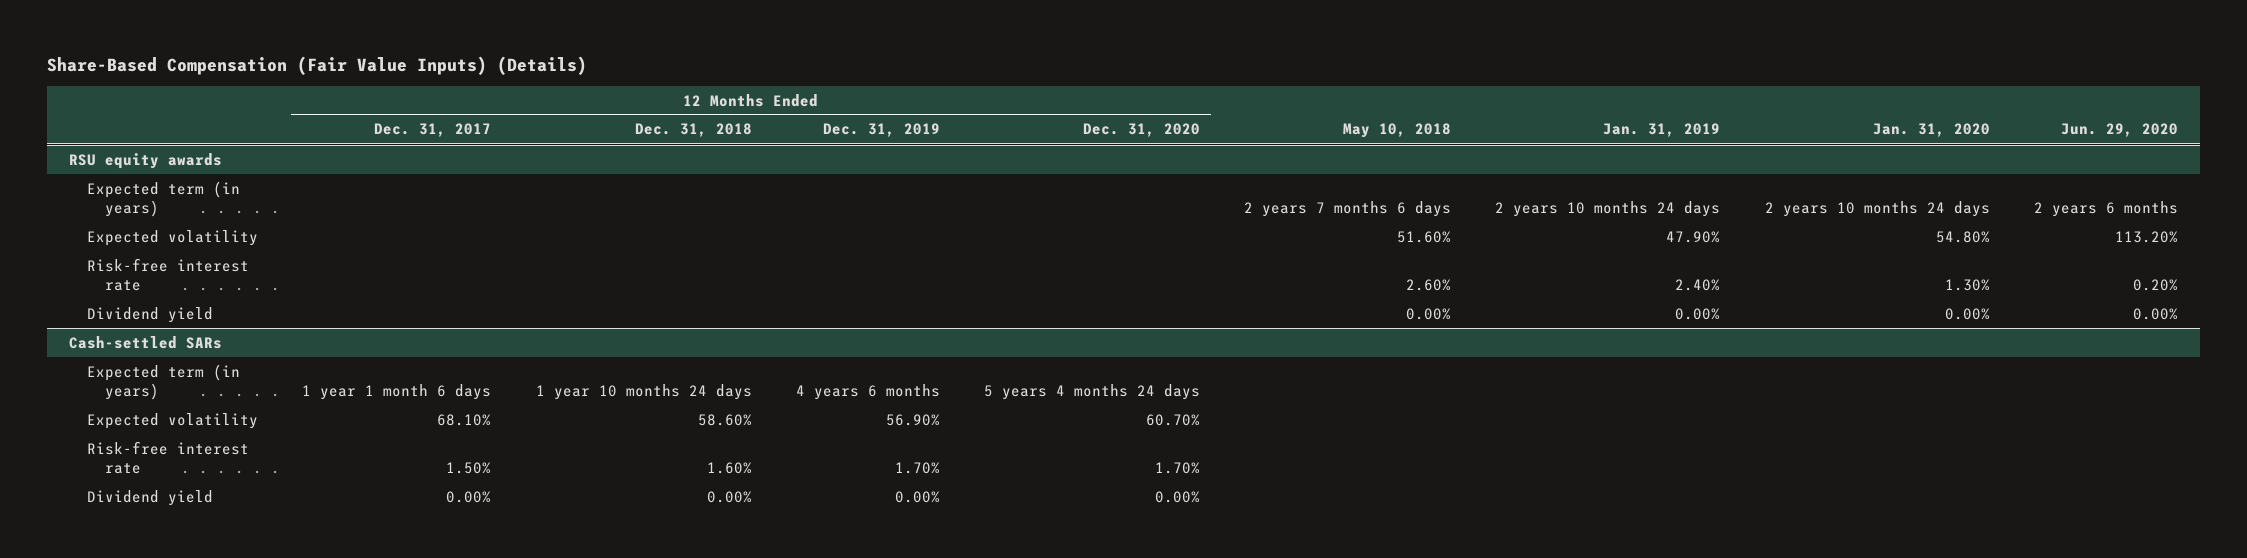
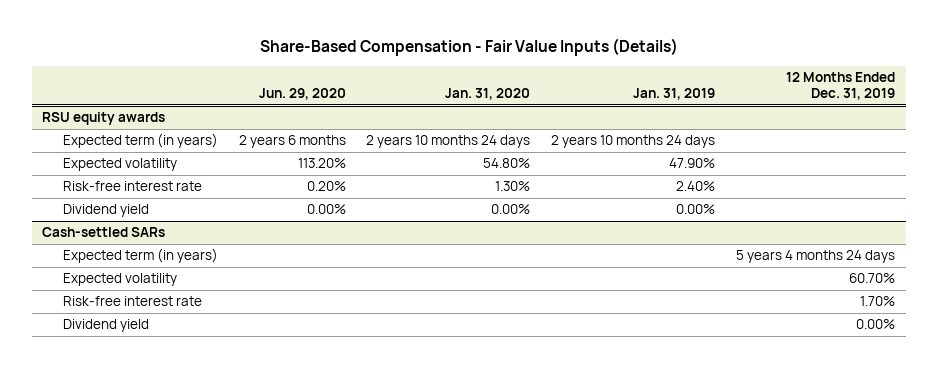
[47,55,588,75] Share-Based Compensation (Fair Value Inputs) (Details) -> [259,38,678,57] Share-Based Compensation - Fair Value Inputs (Details)
[374,123,492,138] Dec. 31, 2017 -> none
[634,123,752,138] Dec. 31, 2018 -> none
[1082,123,1200,138] Dec. 31, 2020 -> none
[1343,123,1452,139] May 10, 2018 -> none
[795,384,940,401] 4 years 6 months -> [736,250,896,264] 5 years 4 months 24 days
[885,413,940,426] 56.90% -> [849,273,896,284] 60.70%

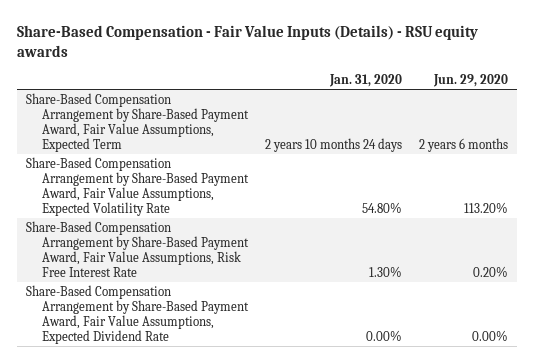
[259,38,678,57] Share-Based Compensation - Fair Value Inputs (Details) -> [16,24,478,57] Share-Based Compensation - Fair Value Inputs (Details) - RSU equity awards
[633,88,716,101] Jan. 31, 2019 -> none
[786,71,896,101] 12 Months Ended Dec. 31, 2019 -> none
[42,112,166,126] RSU equity awards -> none
[62,133,218,149] Expected term (in years) -> none
[62,158,177,172] Expected volatility -> none
[62,181,202,192] Risk-free interest rate -> none
[62,204,149,218] Dividend yield -> none
[42,227,166,238] Cash-settled SARs -> none
[62,248,218,264] Expected term (in years) -> none
[62,273,177,287] Expected volatility -> none
[62,296,202,307] Risk-free interest rate -> none
[62,319,149,333] Dividend yield -> none
none -> [25,93,250,152] Share-Based Compensation Arrangement by Share-Based Payment Award, Fair Value Assumptions, Expected Term
none -> [25,157,250,216] Share-Based Compensation Arrangement by Share-Based Payment Award, Fair Value Assumptions, Expected Volatility Rate
none -> [25,221,250,277] Share-Based Compensation Arrangement by Share-Based Payment Award, Fair Value Assumptions, Risk Free Interest Rate
none -> [25,285,250,344] Share-Based Compensation Arrangement by Share-Based Payment Award, Fair Value Assumptions, Expected Dividend Rate

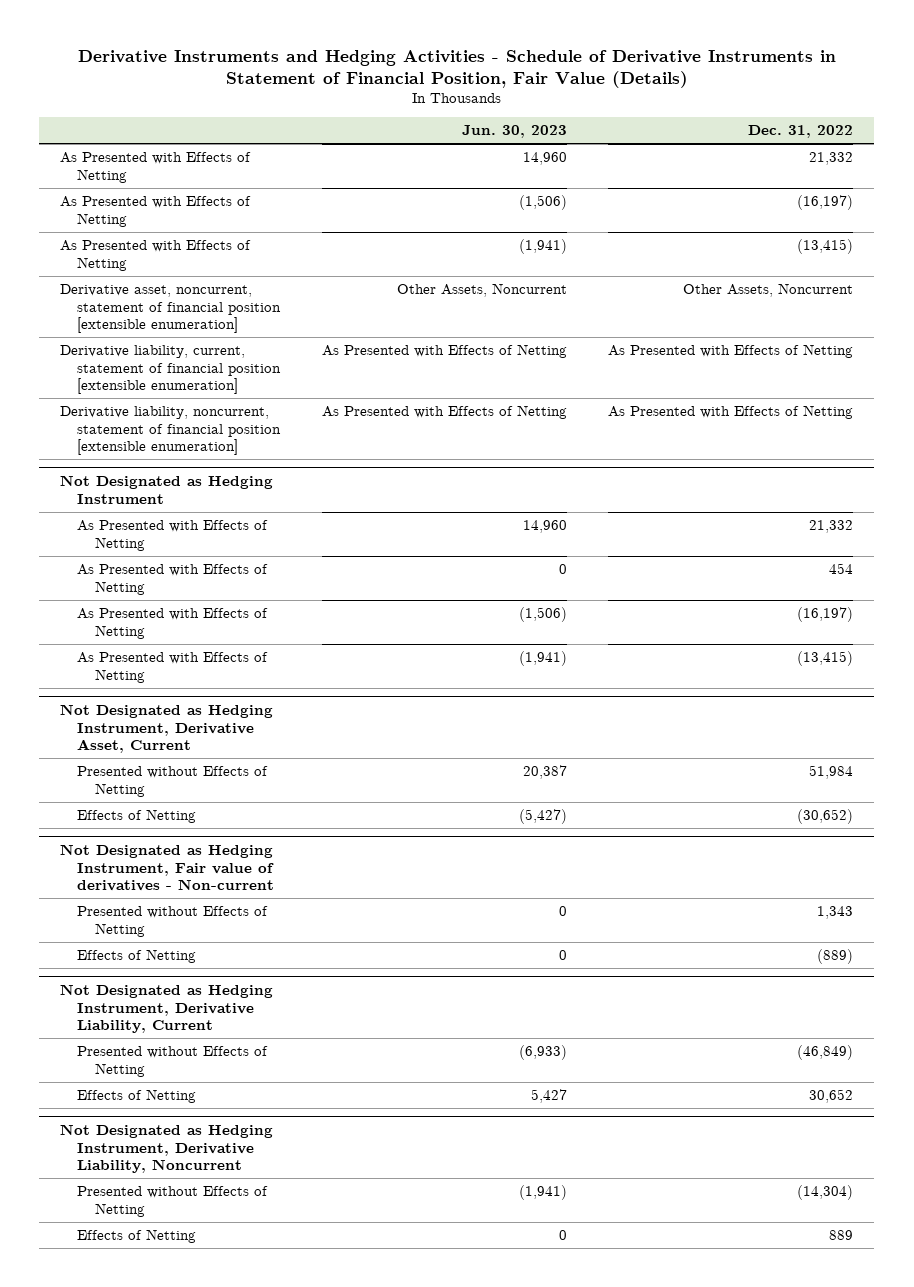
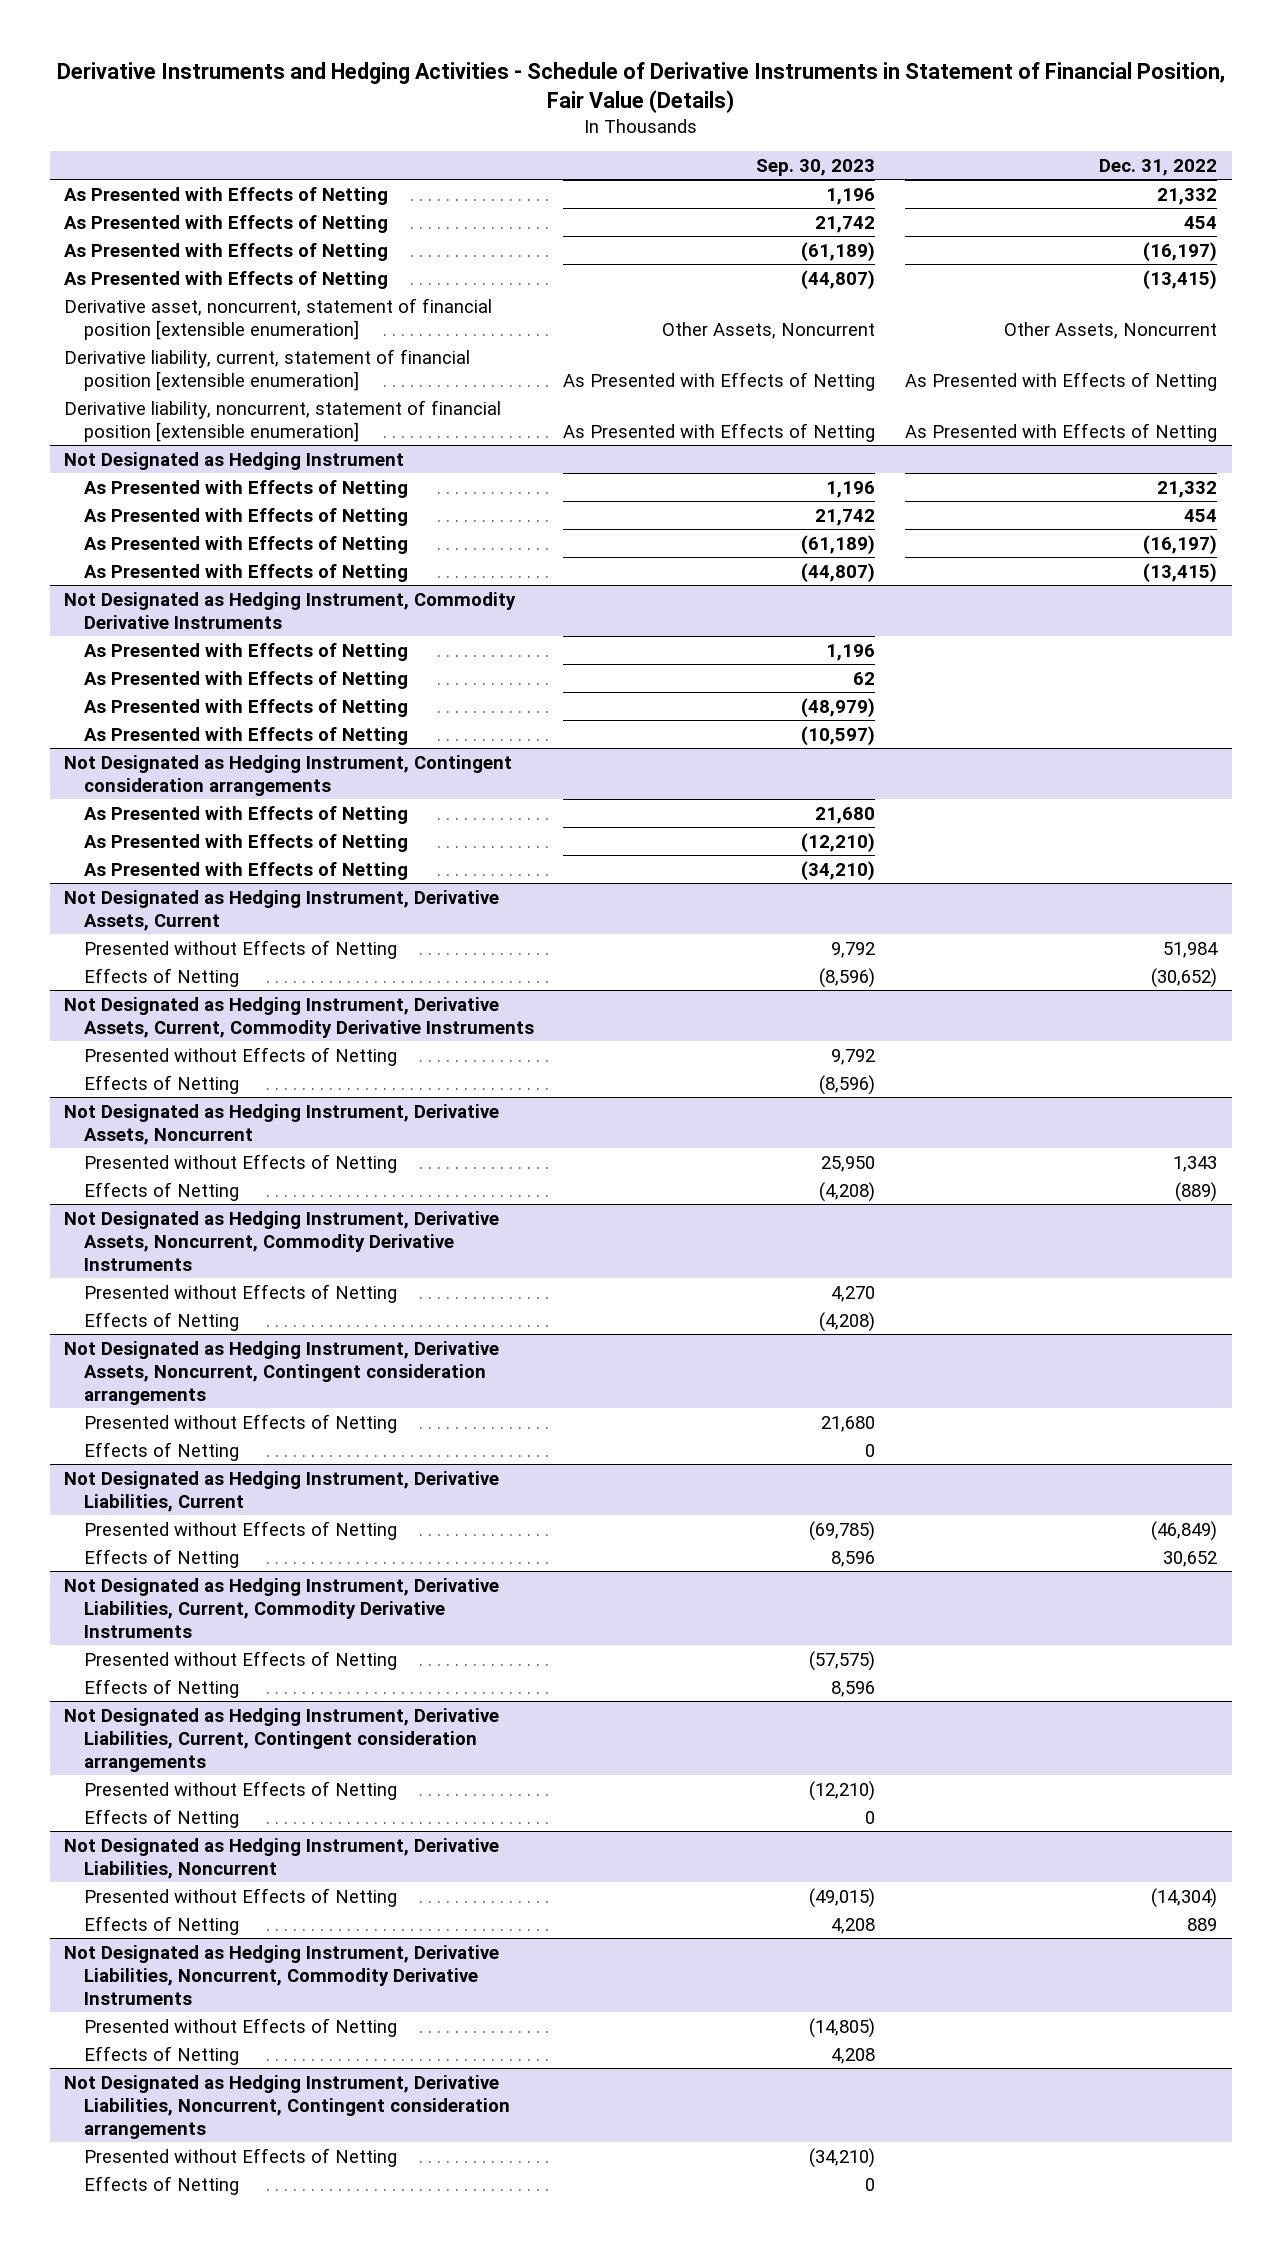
[461,125,567,139] Jun. 30, 2023 -> none
none -> [756,158,876,176] Sep. 30, 2023
none -> [64,214,389,233] As Presented with Effects of Netting
none -> [64,591,517,629] Not Designated as Hedging Instrument, Commodity Derivative Instruments
none -> [83,642,408,661] As Presented with Effects of Netting
none -> [83,670,408,689] As Presented with Effects of Netting
none -> [83,698,408,717] As Presented with Effects of Netting
none -> [83,726,408,745] As Presented with Effects of Netting
none -> [64,754,513,796] Not Designated as Hedging Instrument, Contingent consideration arrangements
none -> [83,805,408,824] As Presented with Effects of Netting
none -> [83,833,408,852] As Presented with Effects of Netting
none -> [83,861,408,880] As Presented with Effects of Netting
[60,703,274,754] Not Designated as Hedging Instrument, Derivative Asset, Current -> [64,889,500,931] Not Designated as Hedging Instrument, Derivative Assets, Current
none -> [64,996,534,1038] Not Designated as Hedging Instrument, Derivative Assets, Current, Commodity Derivative Instruments
none -> [83,1046,397,1066] Presented without Effects of Netting
none -> [83,1074,239,1094] Effects of Netting
[60,843,275,892] Not Designated as Hedging Instrument, Fair value of derivatives - Non-current -> [64,1103,500,1145] Not Designated as Hedging Instrument, Derivative Assets, Noncurrent
none -> [64,1210,500,1271] Not Designated as Hedging Instrument, Derivative Assets, Noncurrent, Commodity Derivative Instruments
none -> [83,1283,397,1303] Presented without Effects of Netting
none -> [83,1311,239,1331] Effects of Netting
none -> [64,1340,500,1405] Not Designated as Hedging Instrument, Derivative Assets, Noncurrent, Contingent consideration arrangements
none -> [83,1413,397,1433] Presented without Effects of Netting
none -> [83,1441,239,1461] Effects of Netting
[60,983,274,1034] Not Designated as Hedging Instrument, Derivative Liability, Current -> [64,1470,500,1512] Not Designated as Hedging Instrument, Derivative Liabilities, Current
none -> [64,1577,500,1638] Not Designated as Hedging Instrument, Derivative Liabilities, Current, Commodity Derivative Instruments
none -> [83,1650,397,1670] Presented without Effects of Netting
none -> [83,1678,239,1698] Effects of Netting
none -> [64,1707,500,1772] Not Designated as Hedging Instrument, Derivative Liabilities, Current, Contingent consideration arrangements
none -> [83,1780,397,1800] Presented without Effects of Netting
none -> [83,1808,239,1828] Effects of Netting
[60,1123,274,1174] Not Designated as Hedging Instrument, Derivative Liability, Noncurrent -> [64,1837,500,1879] Not Designated as Hedging Instrument, Derivative Liabilities, Noncurrent
none -> [64,1944,500,2005] Not Designated as Hedging Instrument, Derivative Liabilities, Noncurrent, Commodity Derivative Instruments
none -> [83,2017,397,2037] Presented without Effects of Netting
none -> [83,2045,239,2065] Effects of Netting
none -> [64,2074,510,2139] Not Designated as Hedging Instrument, Derivative Liabilities, Noncurrent, Contingent consideration arrangements
none -> [83,2147,397,2167] Presented without Effects of Netting
none -> [83,2175,239,2195] Effects of Netting

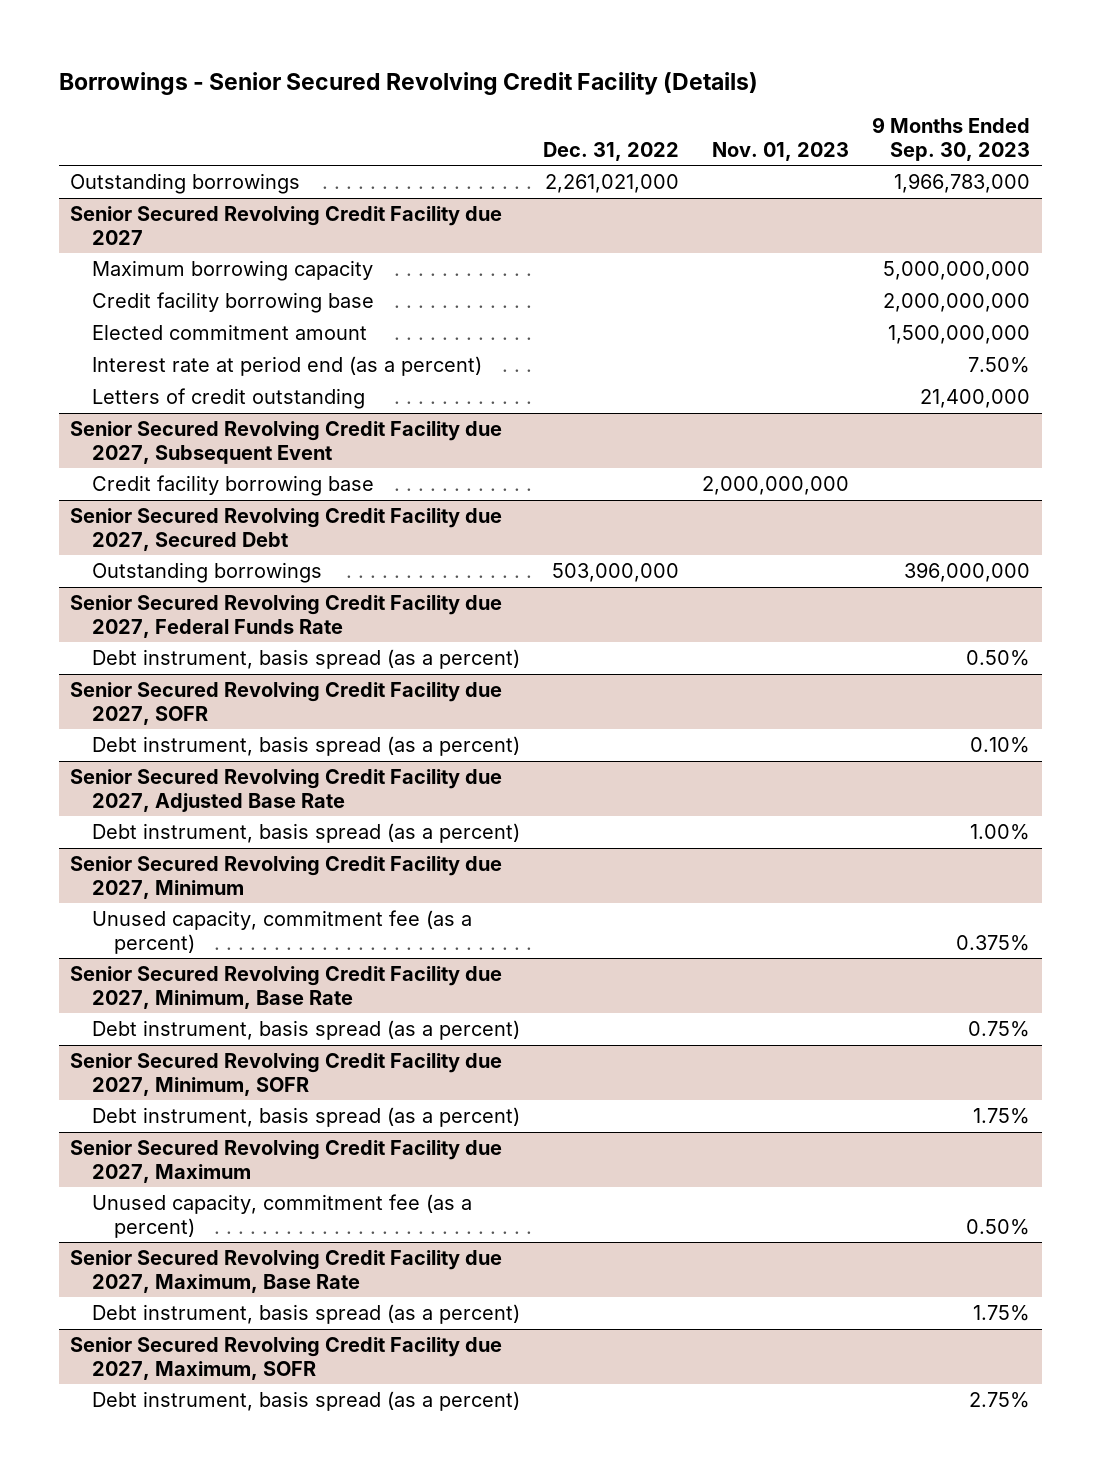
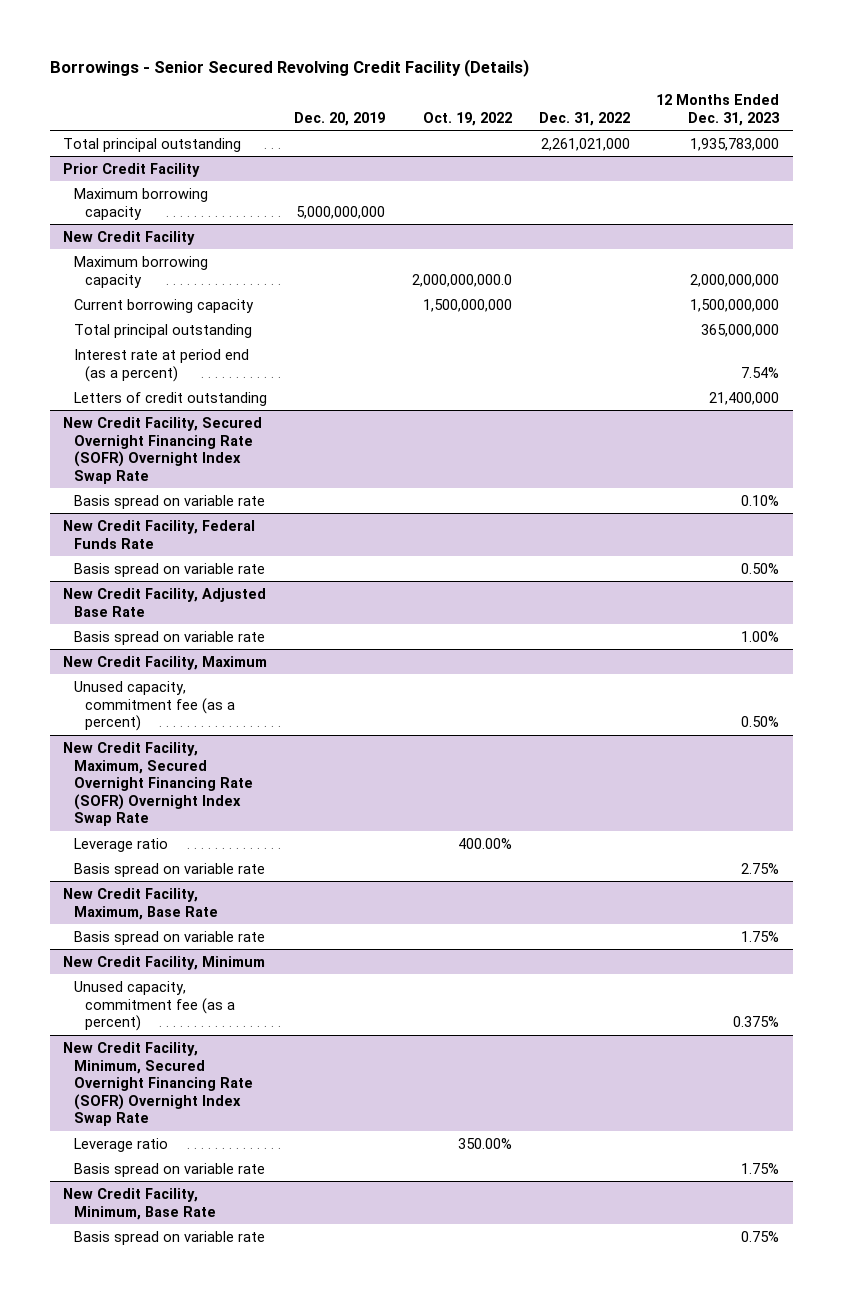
[712,141,850,161] Nov. 01, 2023 -> none
[872,117,1031,161] 9 Months Ended Sep. 30, 2023 -> none
none -> [294,111,386,126] Dec. 20, 2019
none -> [422,111,512,126] Oct. 19, 2022
none -> [656,93,781,126] 12 Months Ended Dec. 31, 2023
[70,206,503,245] Senior Secured Revolving Credit Facility due 2027 -> none
[92,260,374,282] Maximum borrowing capacity -> none
[92,292,375,314] Credit facility borrowing base -> none
[92,324,368,341] Elected commitment amount -> none
[92,356,483,377] Interest rate at period end (as a percent) -> none
[92,388,366,410] Letters of credit outstanding -> none
[70,421,503,464] Senior Secured Revolving Credit Facility due 2027, Subsequent Event -> none
[92,475,375,497] Credit facility borrowing base -> none
[70,508,503,551] Senior Secured Revolving Credit Facility due 2027, Secured Debt -> none
[92,562,323,584] Outstanding borrowings -> none
[70,595,503,638] Senior Secured Revolving Credit Facility due 2027, Federal Funds Rate -> none
[92,649,521,670] Debt instrument, basis spread (as a percent) -> none
[70,682,503,725] Senior Secured Revolving Credit Facility due 2027, SOFR -> none
[92,736,521,757] Debt instrument, basis spread (as a percent) -> none
[70,769,503,812] Senior Secured Revolving Credit Facility due 2027, Adjusted Base Rate -> none
[92,823,521,844] Debt instrument, basis spread (as a percent) -> none
[70,856,503,899] Senior Secured Revolving Credit Facility due 2027, Minimum -> none
[92,910,473,954] Unused capacity, commitment fee (as a percent) -> none
[70,966,503,1009] Senior Secured Revolving Credit Facility due 2027, Minimum, Base Rate -> none
[92,1020,521,1041] Debt instrument, basis spread (as a percent) -> none
[70,1053,503,1096] Senior Secured Revolving Credit Facility due 2027, Minimum, SOFR -> none
[92,1107,521,1128] Debt instrument, basis spread (as a percent) -> none
[70,1140,503,1183] Senior Secured Revolving Credit Facility due 2027, Maximum -> none
[92,1194,473,1238] Unused capacity, commitment fee (as a percent) -> none
[70,1250,503,1293] Senior Secured Revolving Credit Facility due 2027, Maximum, Base Rate -> none
[92,1304,521,1325] Debt instrument, basis spread (as a percent) -> none
[70,1337,503,1380] Senior Secured Revolving Credit Facility due 2027, Maximum, SOFR -> none
[92,1391,521,1412] Debt instrument, basis spread (as a percent) -> none
[70,173,301,195] Outstanding borrowings -> [63,137,242,152] Total principal outstanding
none -> [63,162,201,177] Prior Credit Facility
none -> [74,187,209,220] Maximum borrowing capacity
none -> [63,230,196,245] New Credit Facility
none -> [74,255,209,288] Maximum borrowing capacity
none -> [74,298,255,313] Current borrowing capacity
none -> [74,323,253,338] Total principal outstanding
none -> [74,348,250,382] Interest rate at period end (as a percent)
none -> [74,391,268,406] Letters of credit outstanding
none -> [63,416,263,484] New Credit Facility, Secured Overnight Financing Rate (SOFR) Overnight Index Swap Rate
none -> [74,494,266,509] Basis spread on variable rate
none -> [63,519,256,549] New Credit Facility, Federal Funds Rate
none -> [74,562,266,577] Basis spread on variable rate
none -> [63,587,267,617] New Credit Facility, Adjusted Base Rate
none -> [74,630,266,645] Basis spread on variable rate
none -> [63,655,268,670] New Credit Facility, Maximum
none -> [74,680,236,732] Unused capacity, commitment fee (as a percent)
none -> [63,741,254,827] New Credit Facility, Maximum, Secured Overnight Financing Rate (SOFR) Overnight Index Swap Rate
none -> [74,837,169,852] Leverage ratio
none -> [74,862,266,877] Basis spread on variable rate
none -> [63,887,219,920] New Credit Facility, Maximum, Base Rate
none -> [74,930,266,945] Basis spread on variable rate
none -> [63,955,266,970] New Credit Facility, Minimum
none -> [74,980,236,1032] Unused capacity, commitment fee (as a percent)
none -> [63,1041,254,1127] New Credit Facility, Minimum, Secured Overnight Financing Rate (SOFR) Overnight Index Swap Rate
none -> [74,1137,169,1152] Leverage ratio
none -> [74,1162,266,1177] Basis spread on variable rate
none -> [63,1187,217,1220] New Credit Facility, Minimum, Base Rate
none -> [74,1230,266,1245] Basis spread on variable rate

